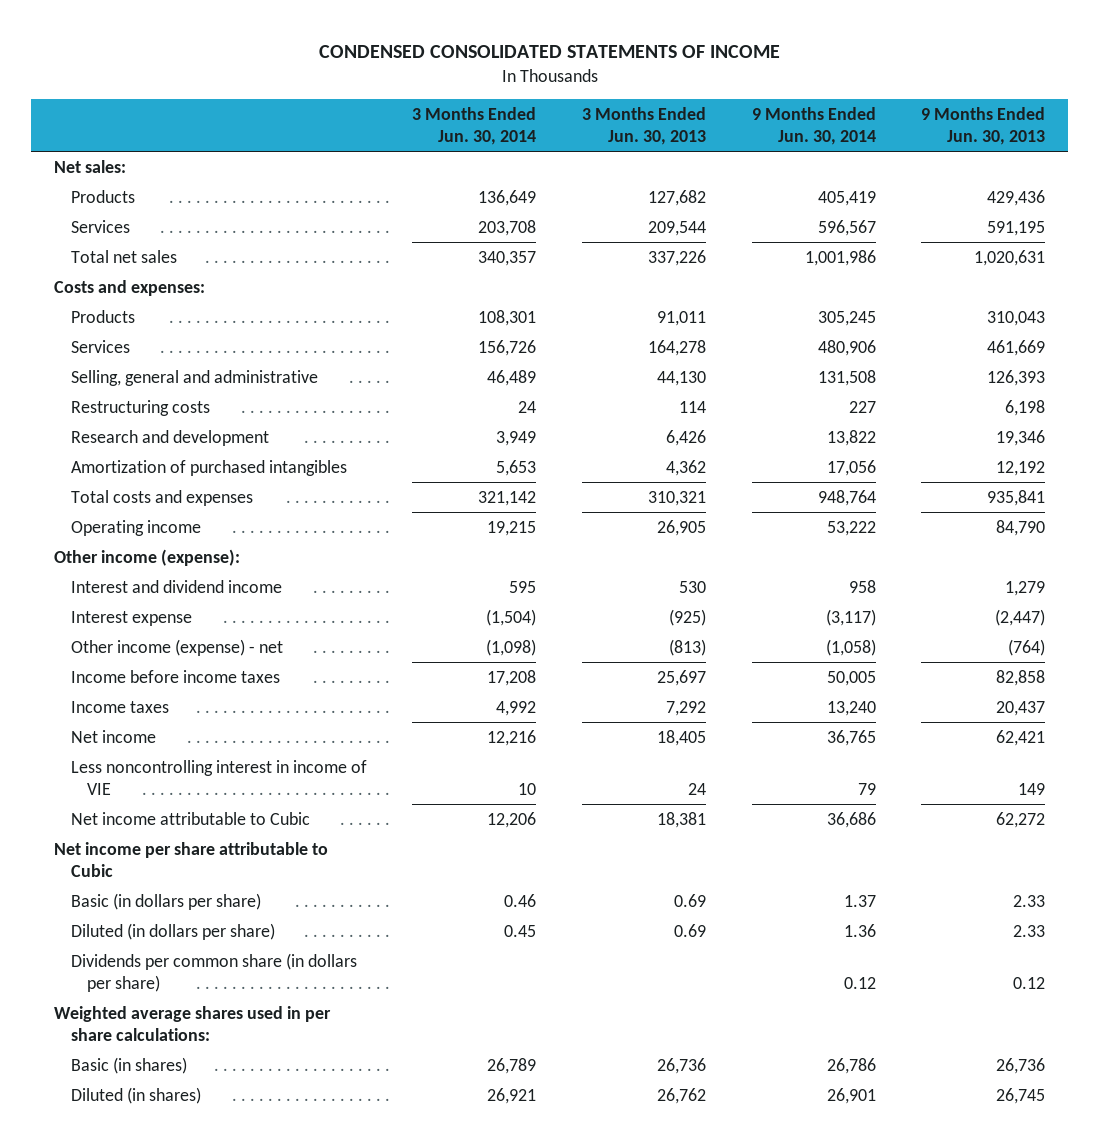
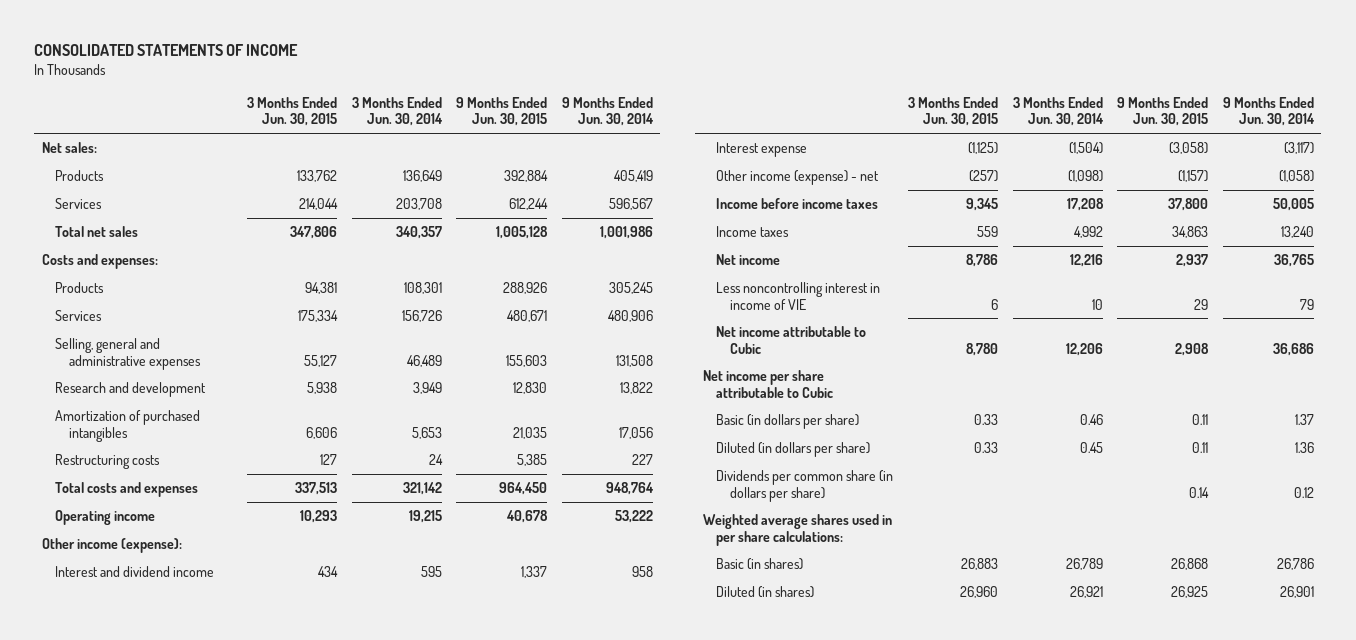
[318,45,780,59] CONDENSED CONSOLIDATED STATEMENTS OF INCOME -> [34,43,299,56] CONSOLIDATED STATEMENTS OF INCOME
[581,106,706,145] 3 Months Ended Jun. 30, 2013 -> none
[921,106,1046,145] 9 Months Ended Jun. 30, 2013 -> none
none -> [247,96,338,127] 3 Months Ended Jun. 30, 2015
none -> [456,96,548,127] 9 Months Ended Jun. 30, 2015
[70,369,318,386] Selling, general and administrative -> [55,337,202,370] Selling, general and administrative expenses
[70,399,210,416] Restructuring costs -> [55,453,161,469] Restructuring costs

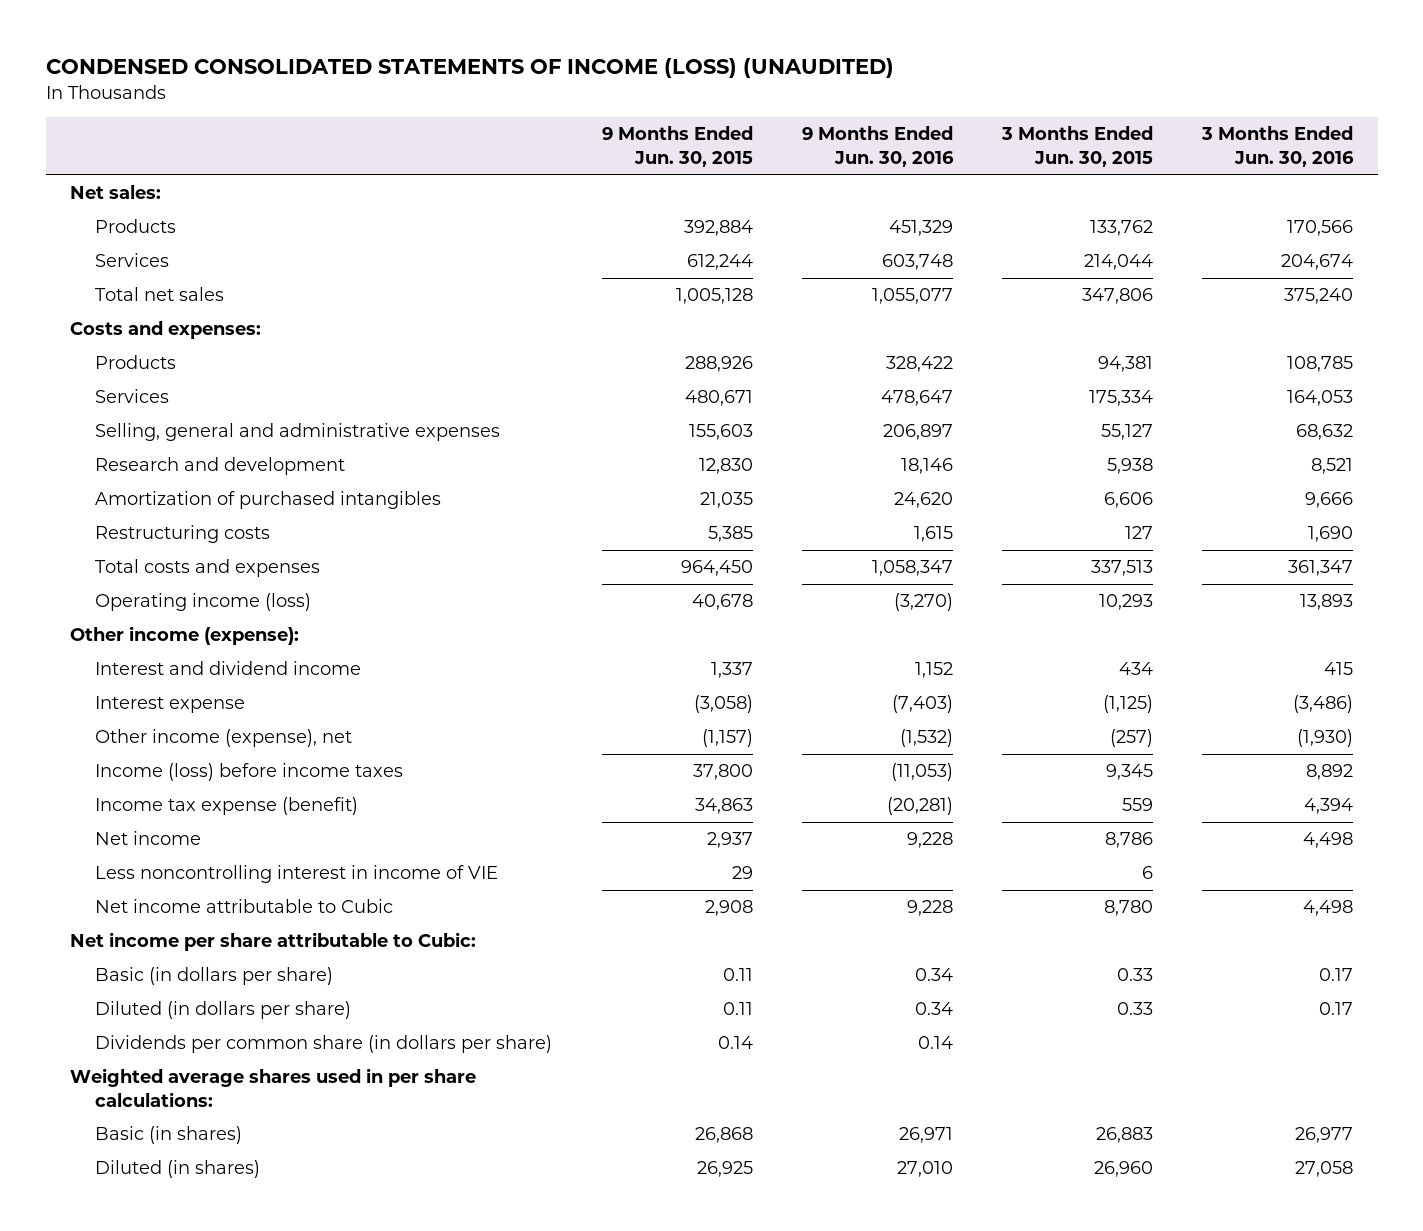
[34,43,299,56] CONSOLIDATED STATEMENTS OF INCOME -> [45,58,894,79] CONDENSED CONSOLIDATED STATEMENTS OF INCOME (LOSS) (UNAUDITED)
[351,96,443,127] 3 Months Ended Jun. 30, 2014 -> none
[562,96,655,127] 9 Months Ended Jun. 30, 2014 -> none
none -> [801,126,954,167] 9 Months Ended Jun. 30, 2016
none -> [1201,126,1355,167] 3 Months Ended Jun. 30, 2016
[55,509,156,525] Operating income -> [95,593,312,612] Operating income (loss)
[716,169,880,185] Other income (expense) - net -> [95,729,353,748] Other income (expense), net
[716,197,879,209] Income before income taxes -> [95,763,404,782] Income (loss) before income taxes
[716,225,790,237] Income taxes -> [95,797,359,816] Income tax expense (benefit)
[702,369,834,398] Net income per share attributable to Cubic -> [70,932,477,952] Net income per share attributable to Cubic:

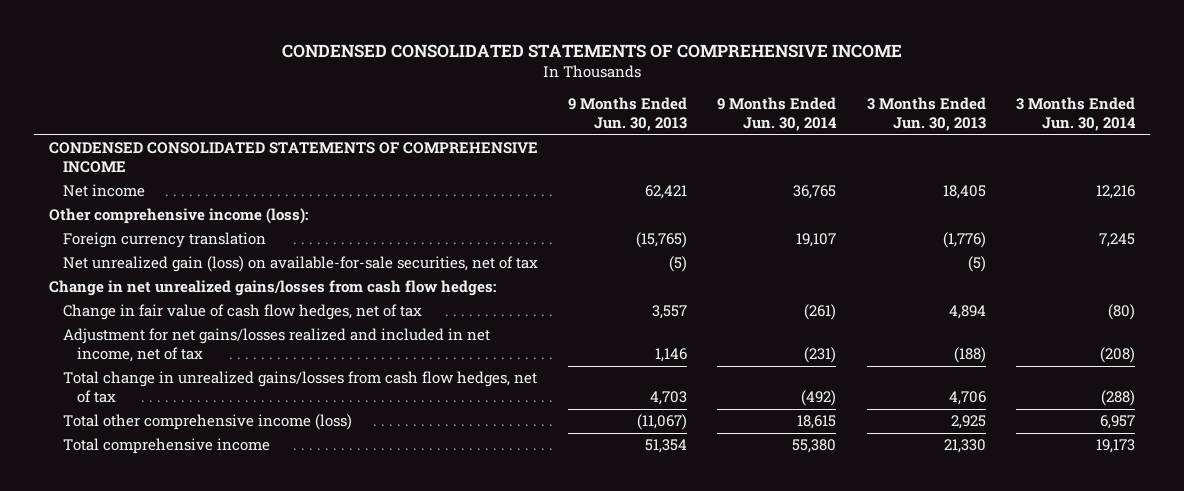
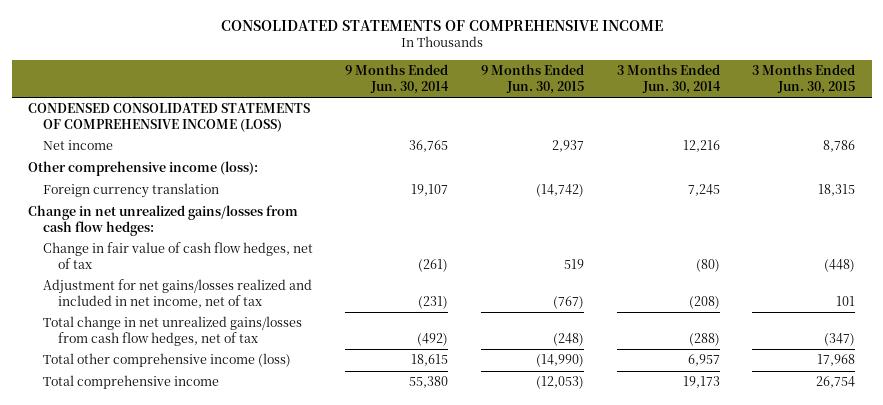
[281,43,902,58] CONDENSED CONSOLIDATED STATEMENTS OF COMPREHENSIVE INCOME -> [220,19,663,31] CONSOLIDATED STATEMENTS OF COMPREHENSIVE INCOME
[568,97,688,132] 9 Months Ended Jun. 30, 2013 -> none
[866,97,986,132] 3 Months Ended Jun. 30, 2013 -> none
none -> [481,64,585,94] 9 Months Ended Jun. 30, 2015
none -> [752,64,856,94] 3 Months Ended Jun. 30, 2015
[48,142,538,174] CONDENSED CONSOLIDATED STATEMENTS OF COMPREHENSIVE INCOME -> [27,103,310,133] CONDENSED CONSOLIDATED STATEMENTS OF COMPREHENSIVE INCOME (LOSS)
[63,256,539,273] Net unrealized gain (loss) on available-for-sale securities, net of tax -> none
[63,371,538,404] Total change in unrealized gains/losses from cash flow hedges, net of tax -> [42,316,302,347] Total change in net unrealized gains/losses from cash flow hedges, net of tax

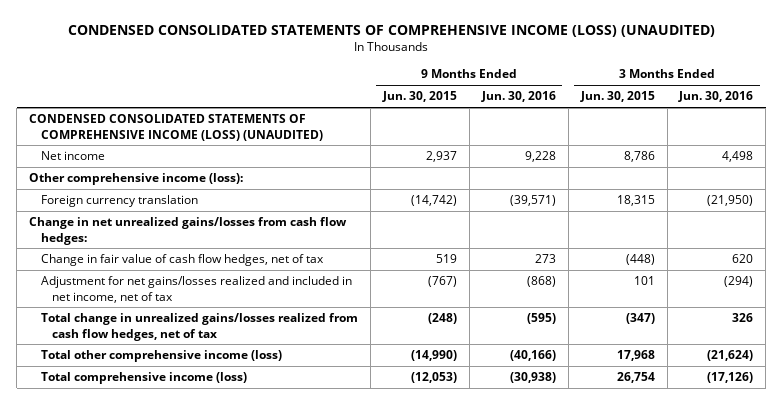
[220,19,663,31] CONSOLIDATED STATEMENTS OF COMPREHENSIVE INCOME -> [68,25,716,38] CONDENSED CONSOLIDATED STATEMENTS OF COMPREHENSIVE INCOME (LOSS) (UNAUDITED)
[345,64,450,94] 9 Months Ended Jun. 30, 2014 -> none
[616,64,721,94] 3 Months Ended Jun. 30, 2014 -> none
none -> [480,91,556,103] Jun. 30, 2016
none -> [678,91,754,103] Jun. 30, 2016
[27,103,310,133] CONDENSED CONSOLIDATED STATEMENTS OF COMPREHENSIVE INCOME (LOSS) -> [29,114,323,141] CONDENSED CONSOLIDATED STATEMENTS OF COMPREHENSIVE INCOME (LOSS) (UNAUDITED)
[42,316,302,347] Total change in net unrealized gains/losses from cash flow hedges, net of tax -> [40,313,358,341] Total change in unrealized gains/losses realized from cash flow hedges, net of tax
[42,375,219,390] Total comprehensive income -> [40,372,247,385] Total comprehensive income (loss)

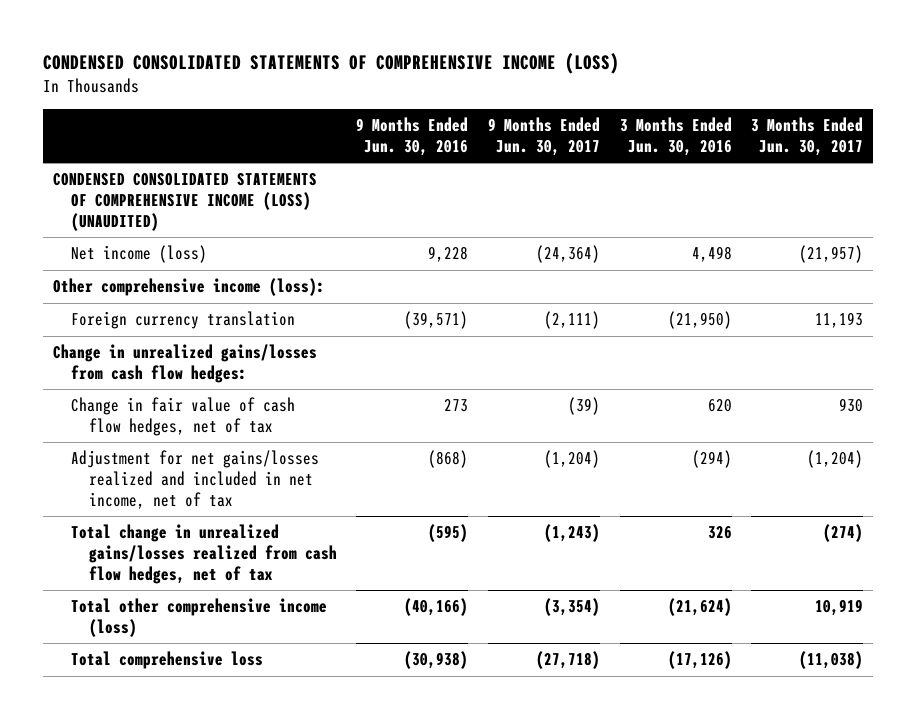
[68,25,716,38] CONDENSED CONSOLIDATED STATEMENTS OF COMPREHENSIVE INCOME (LOSS) (UNAUDITED) -> [43,53,620,75] CONDENSED CONSOLIDATED STATEMENTS OF COMPREHENSIVE INCOME (LOSS)
[381,91,457,103] Jun. 30, 2015 -> none
[579,91,655,103] Jun. 30, 2015 -> none
none -> [488,117,601,156] 9 Months Ended Jun. 30, 2017
none -> [751,117,864,156] 3 Months Ended Jun. 30, 2017
[40,151,105,161] Net income -> [70,245,207,264] Net income (loss)
[29,217,348,245] Change in net unrealized gains/losses from cash flow hedges: -> [52,344,317,384] Change in unrealized gains/losses from cash flow hedges:
[40,372,247,385] Total comprehensive income (loss) -> [70,651,263,670] Total comprehensive loss

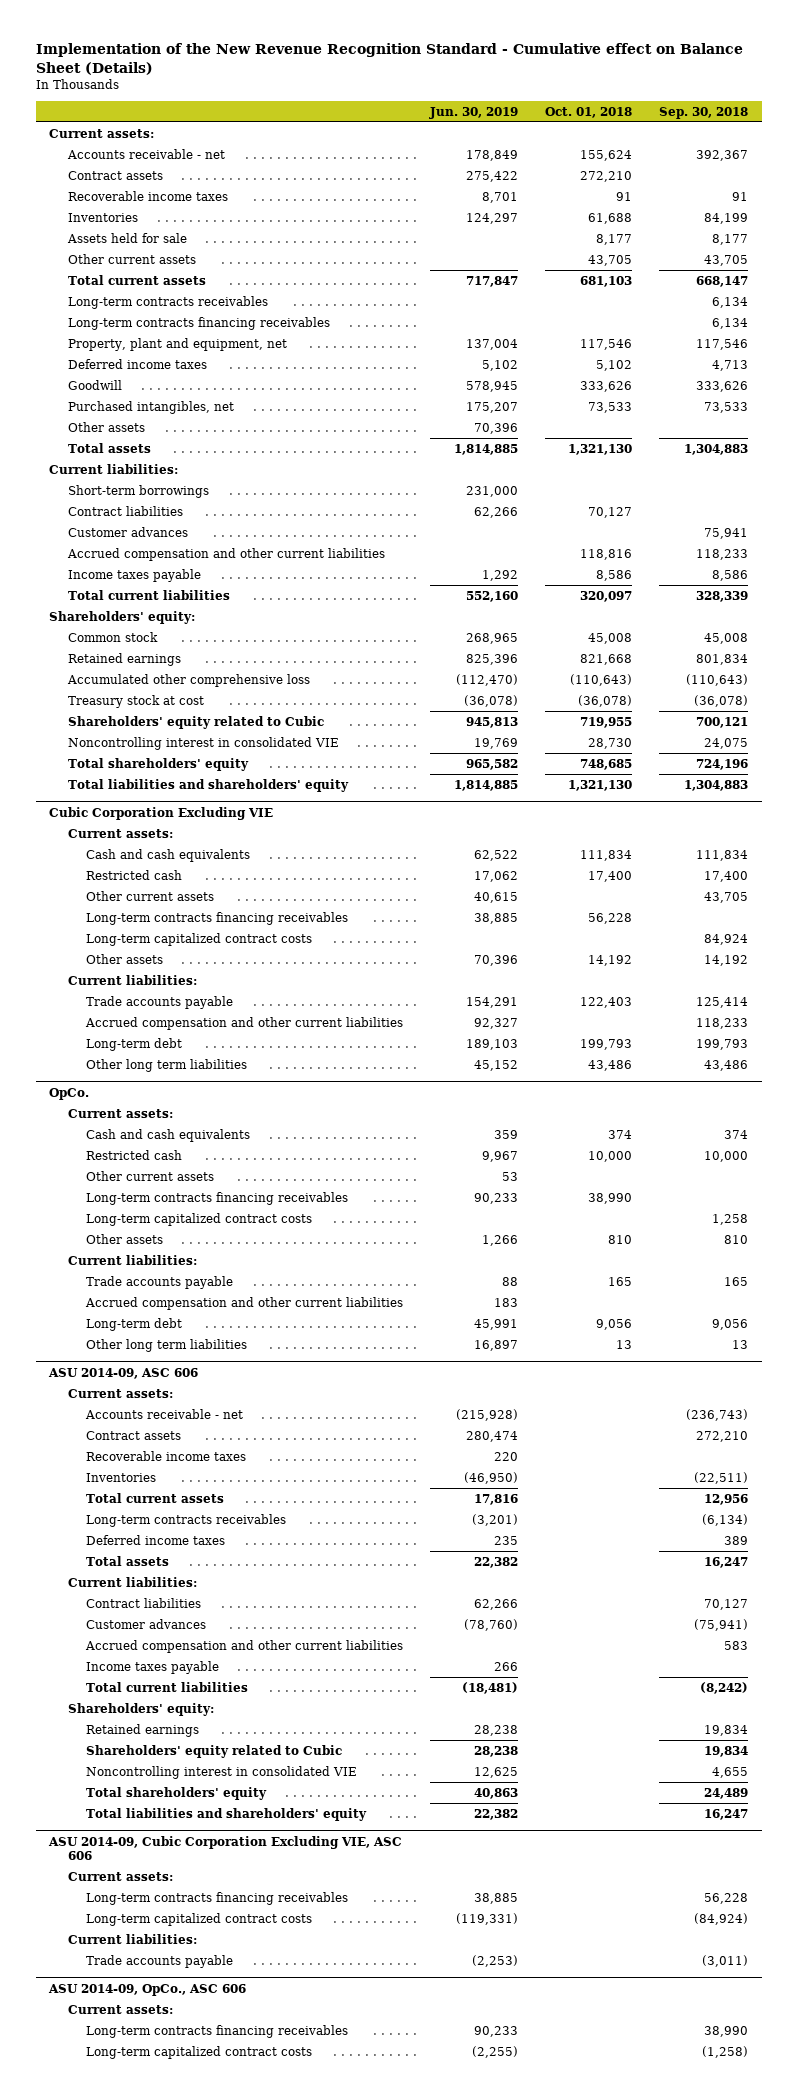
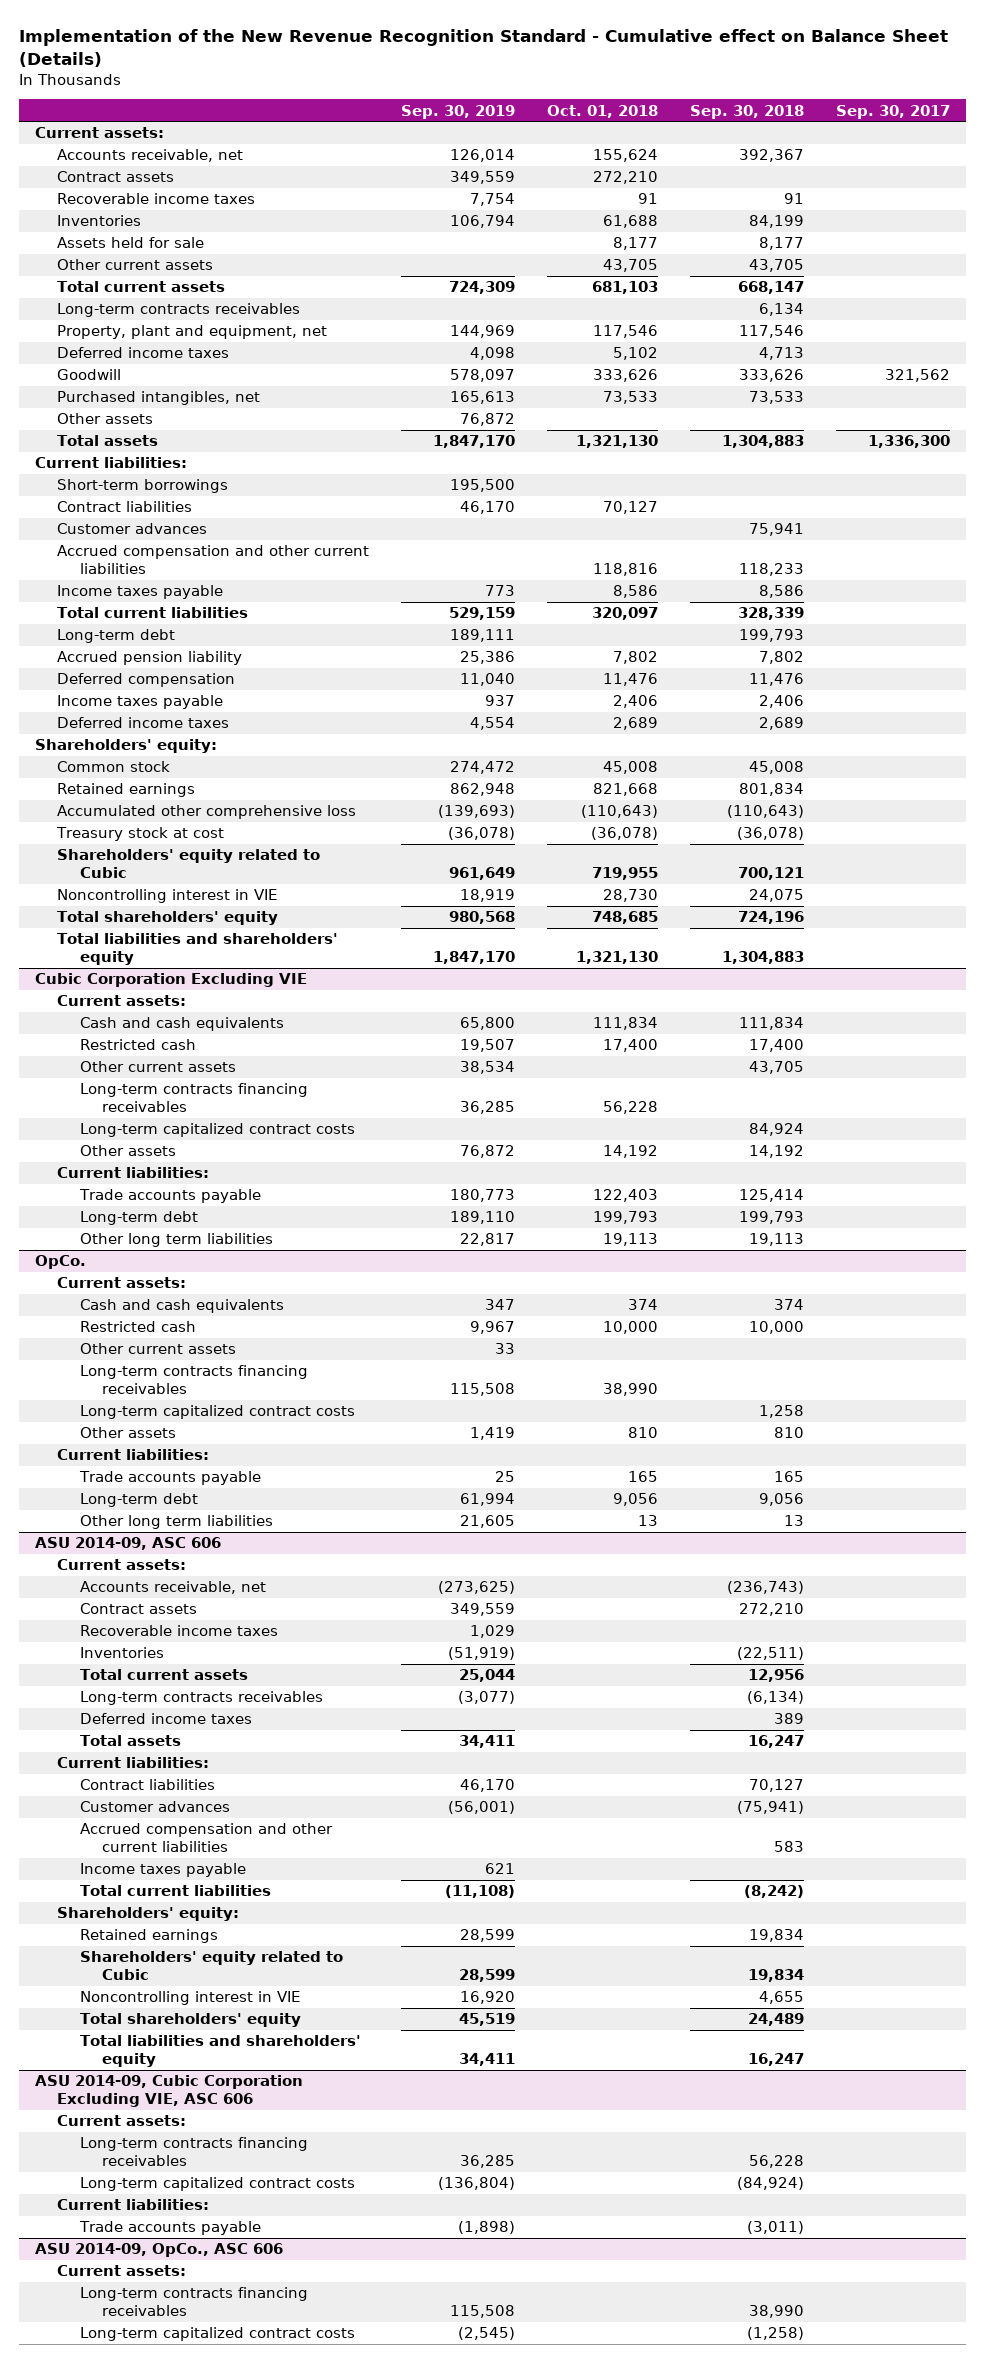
[429,106,519,119] Jun. 30, 2019 -> none
none -> [401,104,516,119] Sep. 30, 2019
none -> [835,104,950,119] Sep. 30, 2017
[66,148,225,159] Accounts receivable - net -> [57,149,244,163] Accounts receivable, net
[67,316,330,330] Long-term contracts financing receivables -> none
none -> [57,629,176,644] Long-term debt
none -> [57,651,243,666] Accrued pension liability
none -> [57,673,236,688] Deferred compensation
none -> [57,695,224,710] Income taxes payable
none -> [57,717,230,729] Deferred income taxes
[67,736,339,750] Noncontrolling interest in consolidated VIE -> [57,889,278,904] Noncontrolling interest in VIE
[85,1016,404,1030] Accrued compensation and other current liabilities -> none
[588,1059,633,1071] 43,486 -> [603,1233,659,1247] 19,113
[704,1059,749,1071] 43,486 -> [748,1233,804,1247] 19,113
[85,1296,404,1310] Accrued compensation and other current liabilities -> none
[85,1408,244,1419] Accounts receivable - net -> [79,1581,266,1595] Accounts receivable, net
[86,1765,358,1779] Noncontrolling interest in consolidated VIE -> [79,1991,300,2006] Noncontrolling interest in VIE

